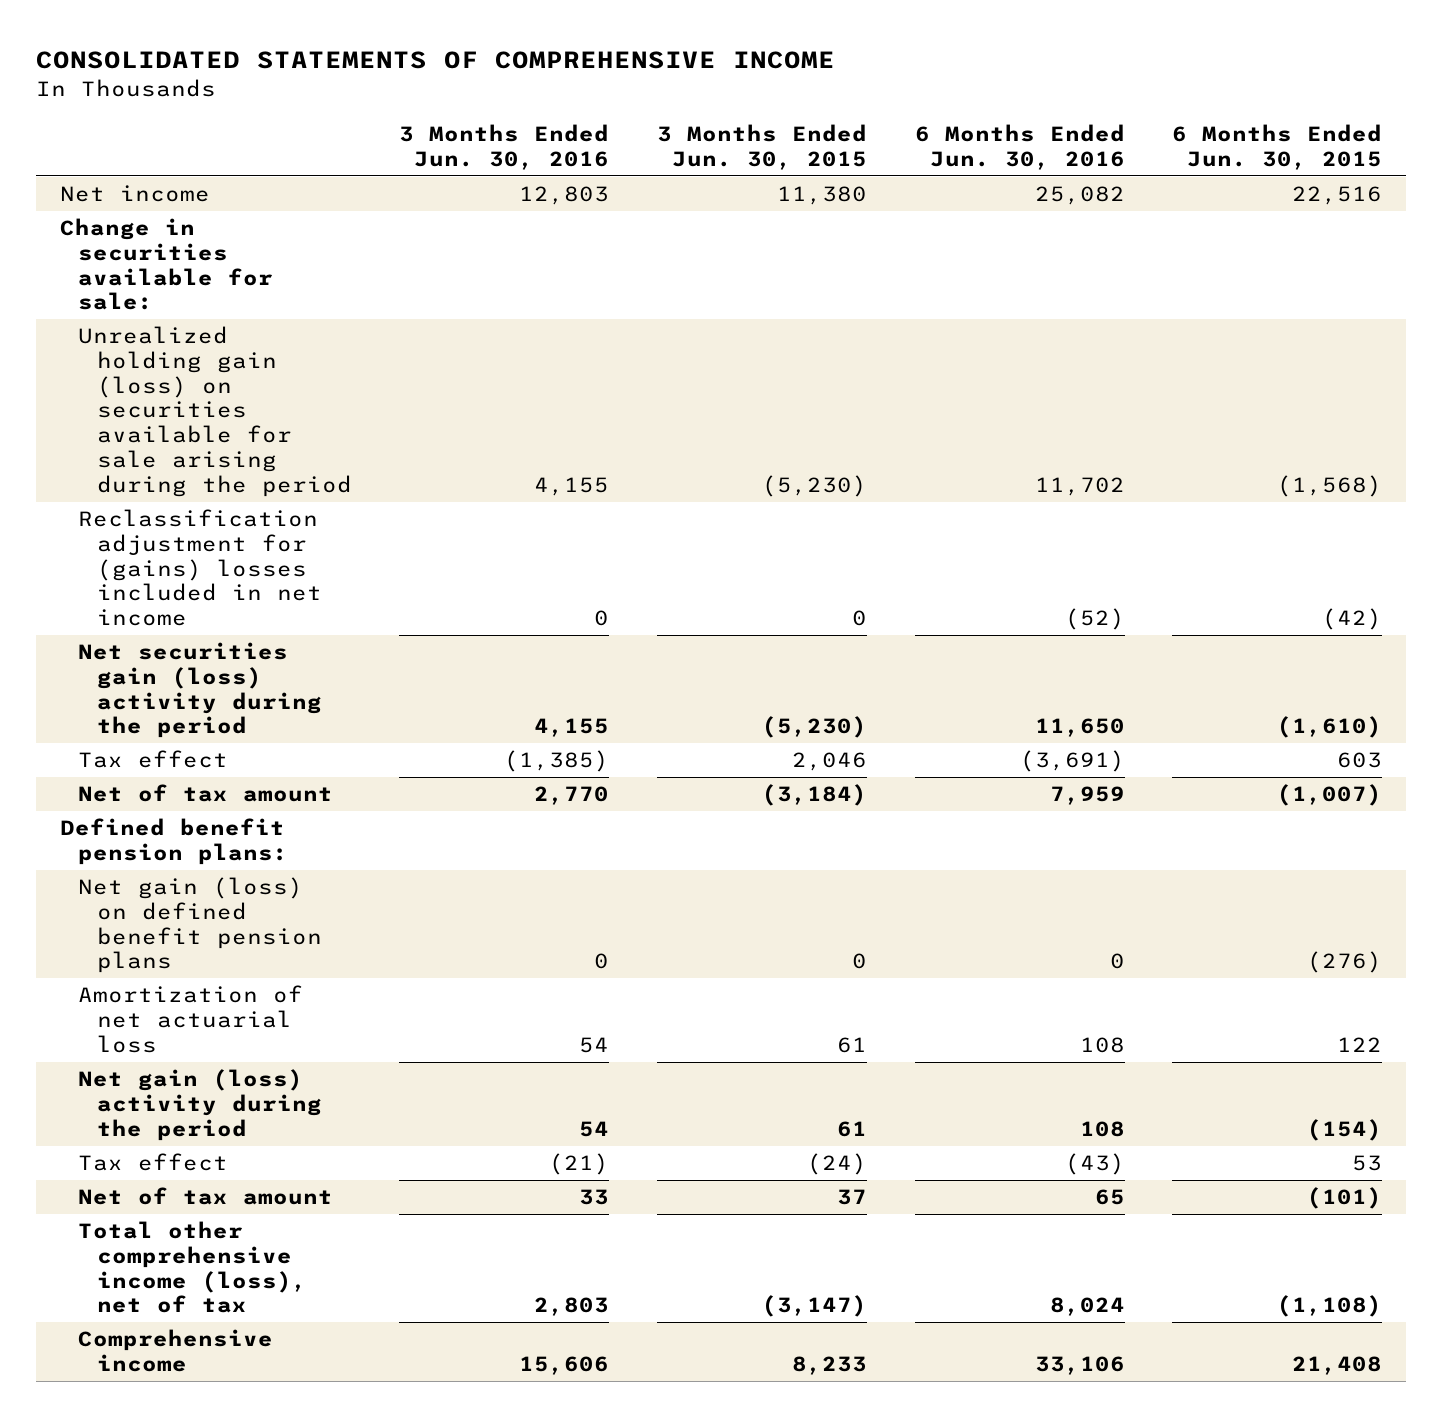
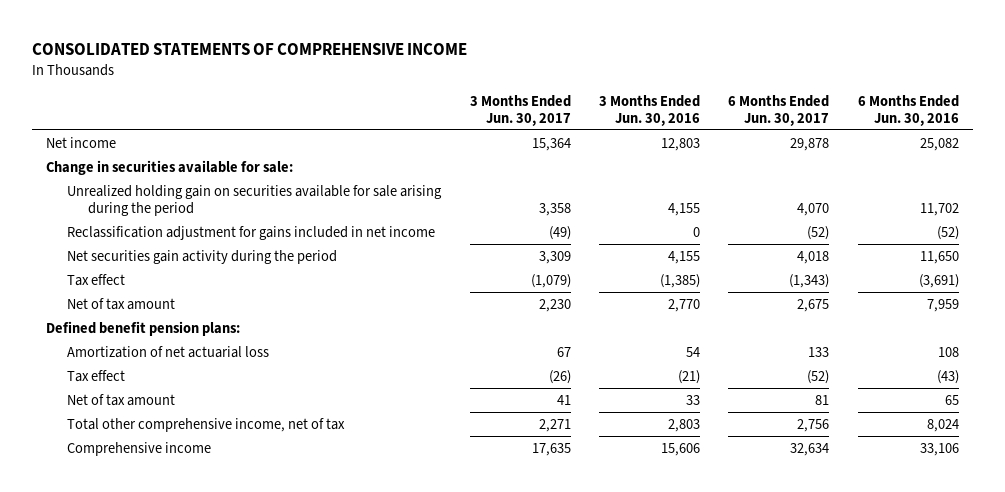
[657,124,868,170] 3 Months Ended Jun. 30, 2015 -> none
[1172,124,1383,170] 6 Months Ended Jun. 30, 2015 -> none
none -> [469,94,571,126] 3 Months Ended Jun. 30, 2017
none -> [728,94,830,126] 6 Months Ended Jun. 30, 2017
[78,326,352,497] Unrealized holding gain (loss) on securities available for sale arising during the period -> [67,184,443,216] Unrealized holding gain on securities available for sale arising during the period
[78,509,322,627] Reclassification adjustment for (gains) losses included in net income -> [67,225,436,240] Reclassification adjustment for gains included in net income
[78,642,322,739] Net securities gain (loss) activity during the period -> [67,249,338,264] Net securities gain activity during the period
[78,877,322,974] Net gain (loss) on defined benefit pension plans -> none
[78,1069,322,1141] Net gain (loss) activity during the period -> none
[78,1221,307,1314] Total other comprehensive income (loss), net of tax -> [67,417,346,432] Total other comprehensive income, net of tax

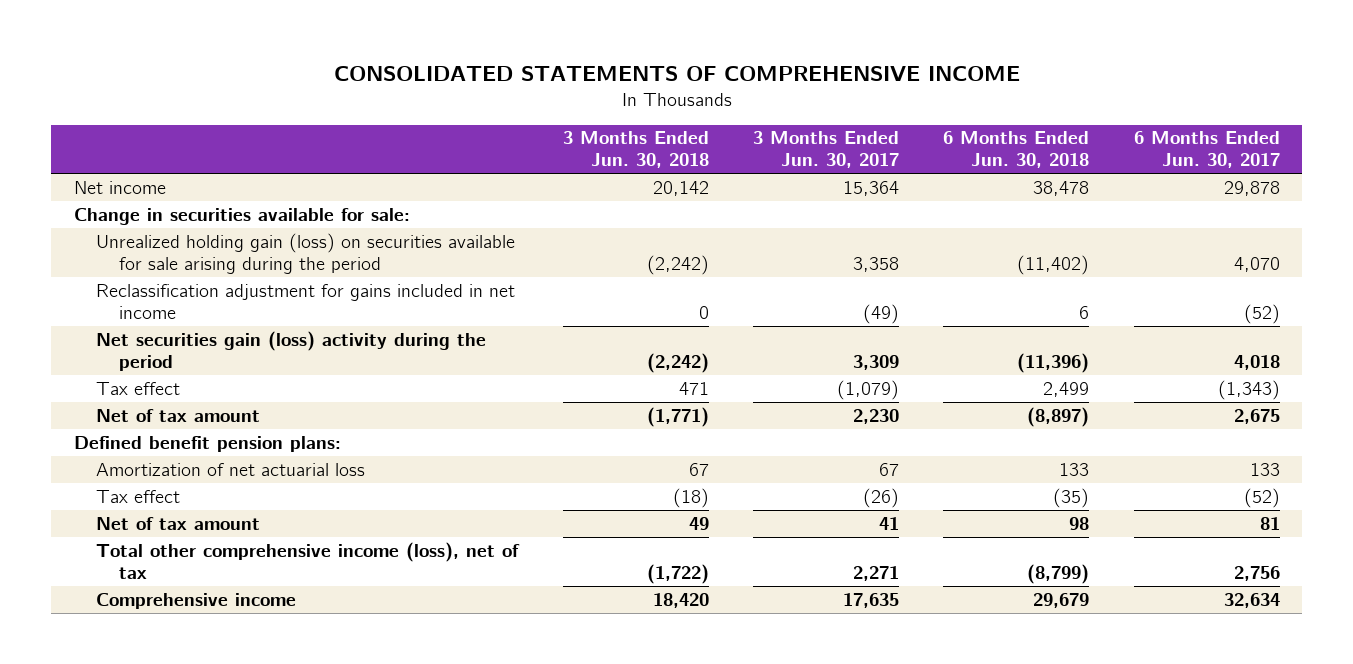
[598,94,700,126] 3 Months Ended Jun. 30, 2016 -> none
[857,94,959,126] 6 Months Ended Jun. 30, 2016 -> none
none -> [562,131,709,169] 3 Months Ended Jun. 30, 2018
none -> [943,131,1090,169] 6 Months Ended Jun. 30, 2018
[67,184,443,216] Unrealized holding gain on securities available for sale arising during the period -> [96,232,516,274] Unrealized holding gain (loss) on securities available for sale arising during the period
[67,249,338,264] Net securities gain activity during the period -> [96,330,487,371] Net securities gain (loss) activity during the period
[67,417,346,432] Total other comprehensive income, net of tax -> [96,541,521,579] Total other comprehensive income (loss), net of tax

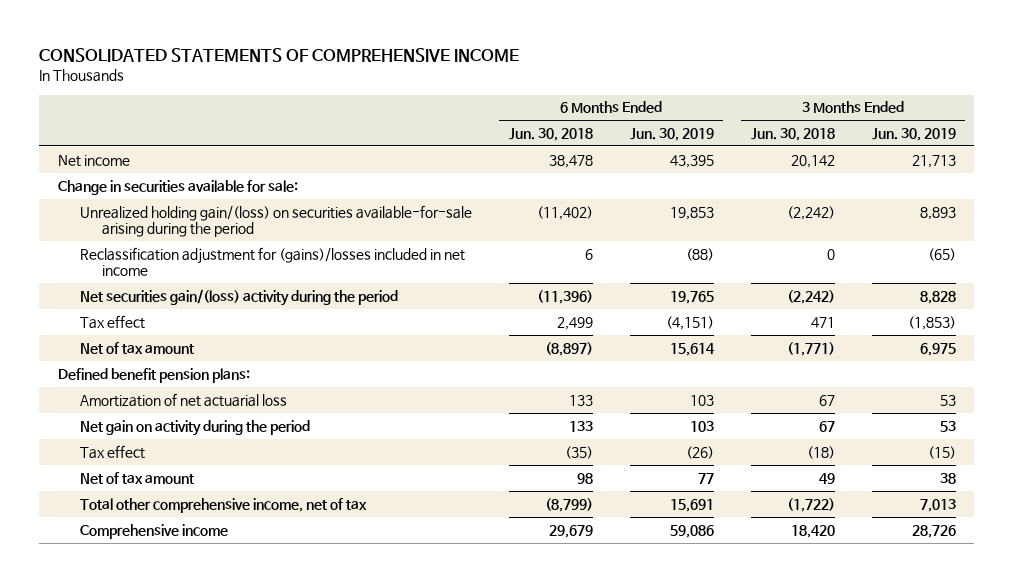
[753,131,900,169] 3 Months Ended Jun. 30, 2017 -> none
[1133,131,1280,169] 6 Months Ended Jun. 30, 2017 -> none
none -> [629,128,714,142] Jun. 30, 2019
none -> [871,128,956,142] Jun. 30, 2019
[96,232,516,274] Unrealized holding gain (loss) on securities available for sale arising during the period -> [79,204,472,238] Unrealized holding gain/(loss) on securities available-for-sale arising during the period
[96,283,516,319] Reclassification adjustment for gains included in net income -> [79,246,465,277] Reclassification adjustment for (gains)/losses included in net income
[96,330,487,371] Net securities gain (loss) activity during the period -> [79,288,398,306] Net securities gain/(loss) activity during the period
none -> [79,419,310,436] Net gain on activity during the period
[96,541,521,579] Total other comprehensive income (loss), net of tax -> [79,497,367,513] Total other comprehensive income, net of tax

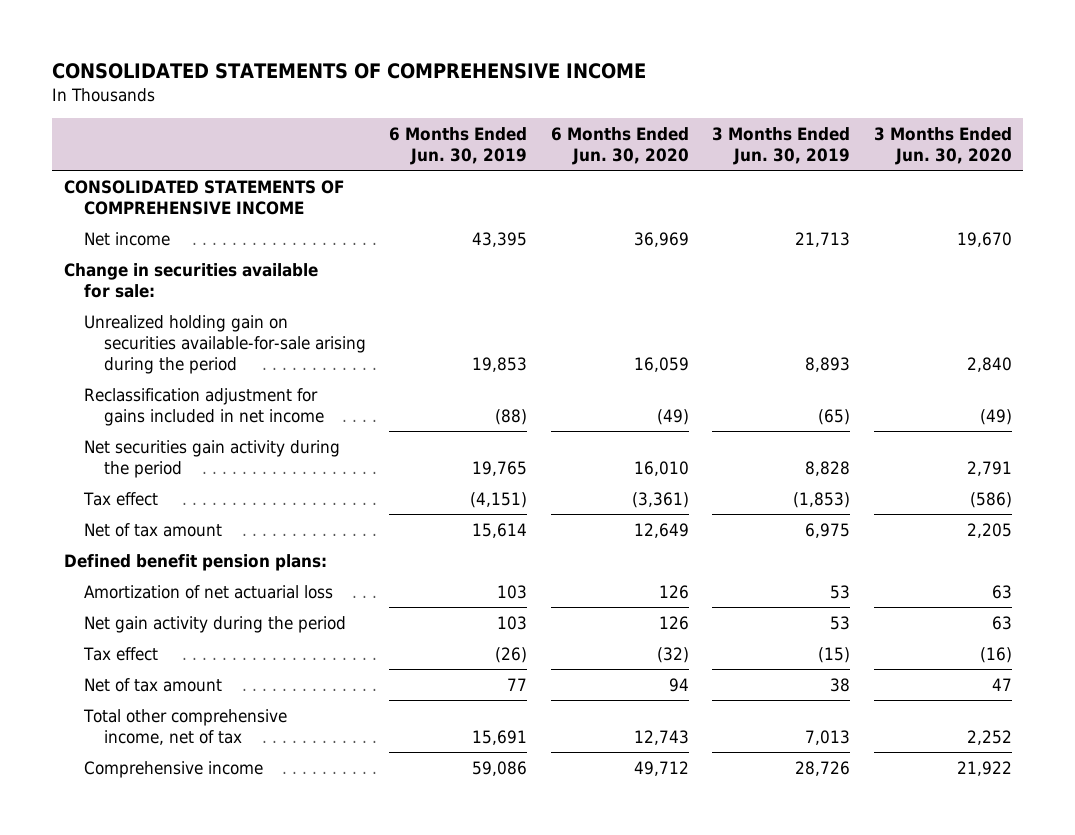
[508,128,593,142] Jun. 30, 2018 -> none
[750,128,835,142] Jun. 30, 2018 -> none
none -> [550,127,689,166] 6 Months Ended Jun. 30, 2020
none -> [873,127,1012,166] 3 Months Ended Jun. 30, 2020
none -> [63,179,344,215] CONSOLIDATED STATEMENTS OF COMPREHENSIVE INCOME
[79,204,472,238] Unrealized holding gain/(loss) on securities available-for-sale arising during the period -> [83,314,366,374] Unrealized holding gain on securities available-for-sale arising during the period
[79,246,465,277] Reclassification adjustment for (gains)/losses included in net income -> [83,387,324,426] Reclassification adjustment for gains included in net income
[79,288,398,306] Net securities gain/(loss) activity during the period -> [83,439,340,478] Net securities gain activity during the period
[79,419,310,436] Net gain on activity during the period -> [83,615,346,633] Net gain activity during the period

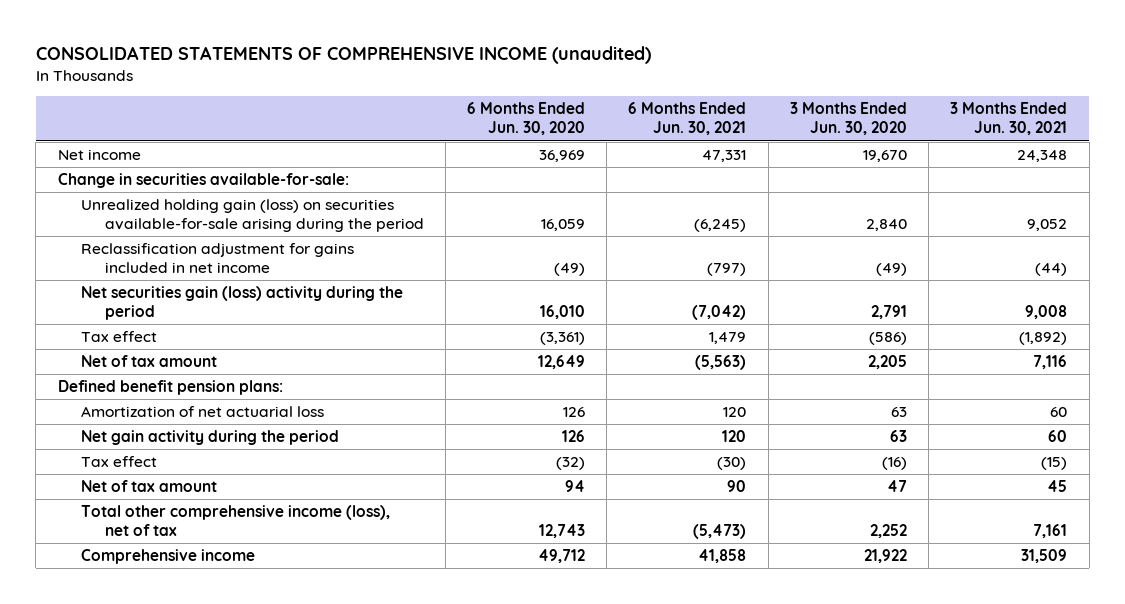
[52,63,647,80] CONSOLIDATED STATEMENTS OF COMPREHENSIVE INCOME -> [35,45,651,64] CONSOLIDATED STATEMENTS OF COMPREHENSIVE INCOME (unaudited)
[389,127,528,166] 6 Months Ended Jun. 30, 2019 -> none
[712,127,851,166] 3 Months Ended Jun. 30, 2019 -> none
none -> [628,102,747,136] 6 Months Ended Jun. 30, 2021
none -> [950,102,1068,136] 3 Months Ended Jun. 30, 2021
[63,179,344,215] CONSOLIDATED STATEMENTS OF COMPREHENSIVE INCOME -> none
[63,262,318,298] Change in securities available for sale: -> [57,173,349,189] Change in securities available-for-sale:
[83,314,366,374] Unrealized holding gain on securities available-for-sale arising during the period -> [81,199,424,233] Unrealized holding gain (loss) on securities available-for-sale arising during the period
[83,439,340,478] Net securities gain activity during the period -> [81,286,404,321] Net securities gain (loss) activity during the period
[82,708,287,745] Total other comprehensive income, net of tax -> [81,505,391,537] Total other comprehensive income (loss), net of tax

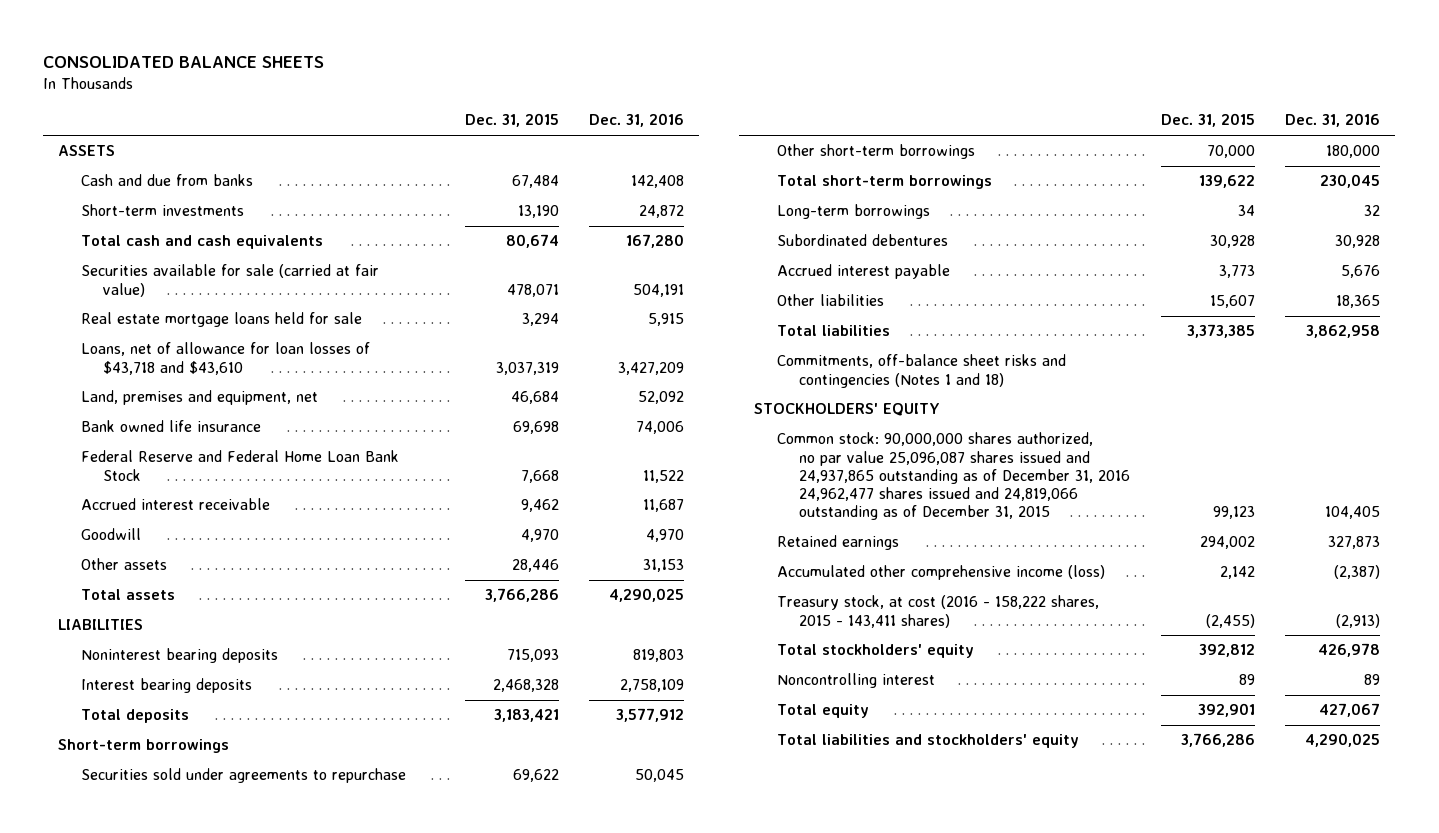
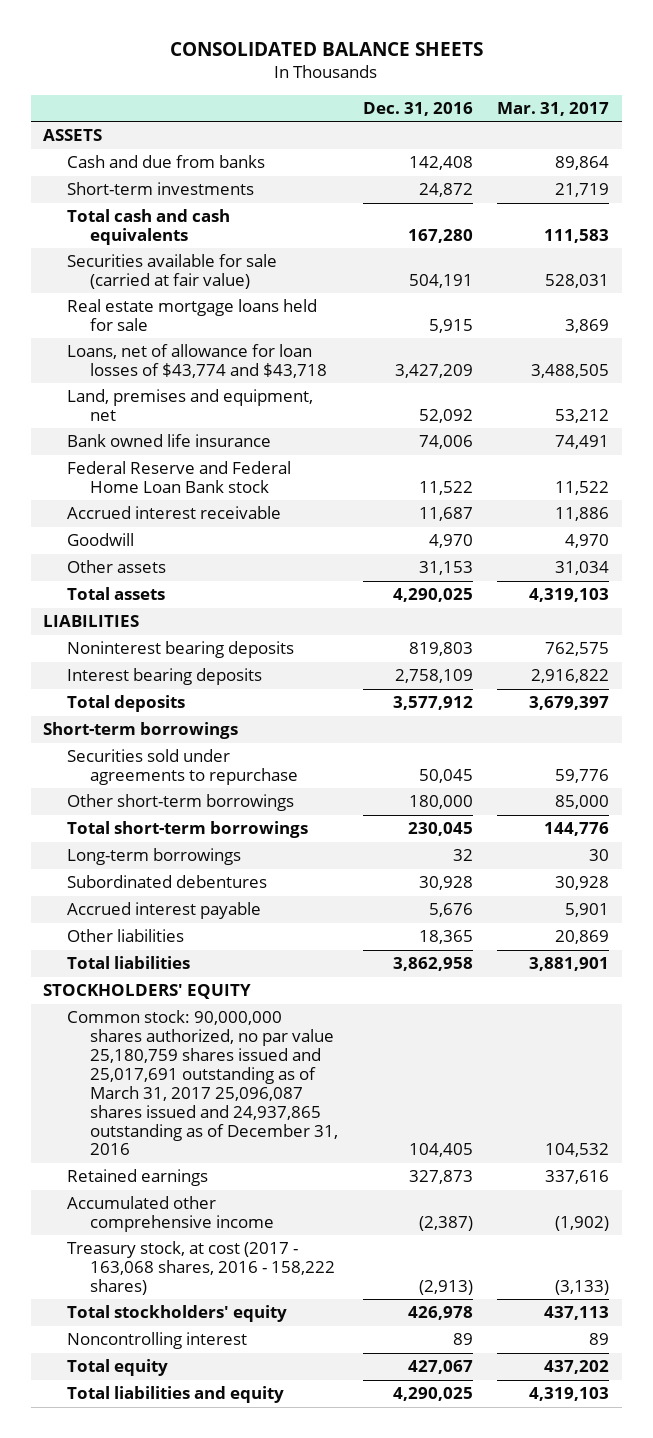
[464,113,559,128] Dec. 31, 2015 -> none
none -> [497,101,610,116] Mar. 31, 2017
[80,342,370,375] Loans, net of allowance for loan losses of $43,718 and $43,610 -> [66,344,328,378] Loans, net of allowance for loan losses of $43,774 and $43,718
[80,450,399,481] Federal Reserve and Federal Home Loan Bank Stock -> [66,461,291,493] Federal Reserve and Federal Home Loan Bank stock
[776,354,1066,388] Commitments, off-balance sheet risks and contingencies (Notes 1 and 18) -> none
[776,432,1131,521] Common stock: 90,000,000 shares authorized, no par value 25,096,087 shares issued and 24,937,865 outstanding as of December 31, 2016 24,962,477 shares issued and 24,819,066 outstanding as of December 31, 2015 -> [66,1010,339,1156] Common stock: 90,000,000 shares authorized, no par value 25,180,759 shares issued and 25,017,691 outstanding as of March 31, 2017 25,096,087 shares issued and 24,937,865 outstanding as of December 31, 2016
[776,565,1105,581] Accumulated other comprehensive income (loss) -> [66,1196,275,1232] Accumulated other comprehensive income
[776,595,1099,628] Treasury stock, at cost (2016 - 158,222 shares, 2015 - 143,411 shares) -> [66,1241,336,1295] Treasury stock, at cost (2017 - 163,068 shares, 2016 - 158,222 shares)
[776,734,1079,749] Total liabilities and stockholders' equity -> [66,1386,284,1404] Total liabilities and equity

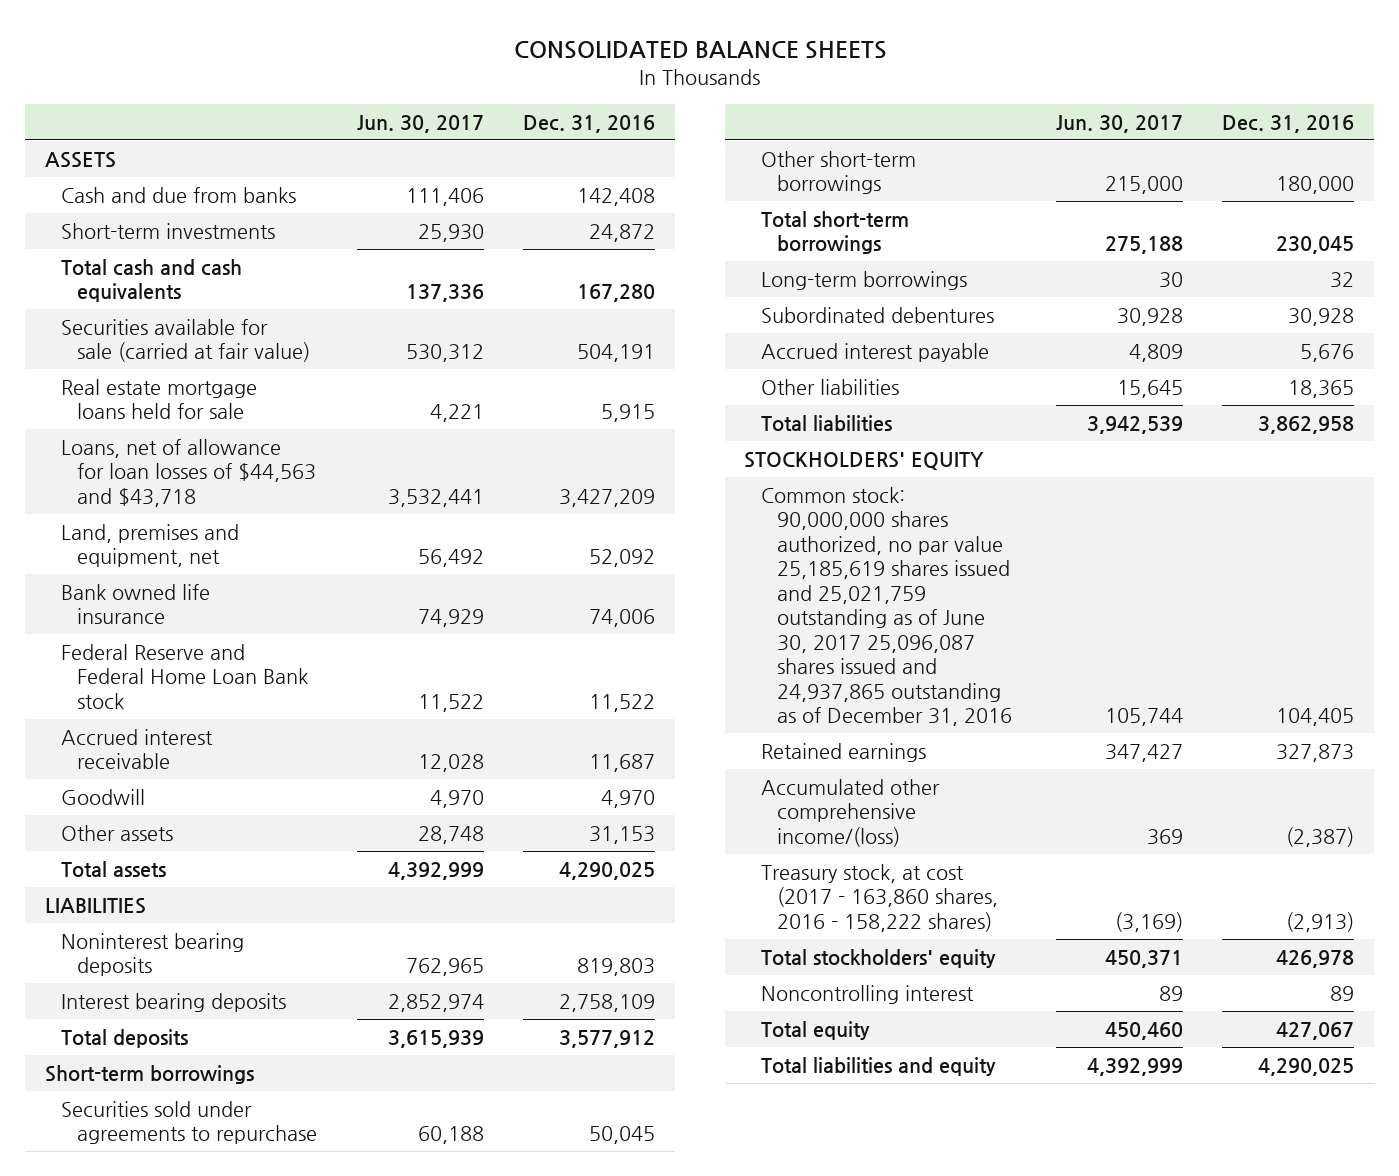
[497,101,610,116] Mar. 31, 2017 -> none
none -> [356,114,484,133] Jun. 30, 2017
[66,344,328,378] Loans, net of allowance for loan losses of $43,774 and $43,718 -> [61,438,317,507] Loans, net of allowance for loan losses of $44,563 and $43,718
[66,1010,339,1156] Common stock: 90,000,000 shares authorized, no par value 25,180,759 shares issued and 25,017,691 outstanding as of March 31, 2017 25,096,087 shares issued and 24,937,865 outstanding as of December 31, 2016 -> [760,486,1012,727] Common stock: 90,000,000 shares authorized, no par value 25,185,619 shares issued and 25,021,759 outstanding as of June 30, 2017 25,096,087 shares issued and 24,937,865 outstanding as of December 31, 2016
[66,1196,275,1232] Accumulated other comprehensive income -> [760,778,940,847] Accumulated other comprehensive income/(loss)
[66,1241,336,1295] Treasury stock, at cost (2017 - 163,068 shares, 2016 - 158,222 shares) -> [760,863,998,932] Treasury stock, at cost (2017 - 163,860 shares, 2016 - 158,222 shares)

